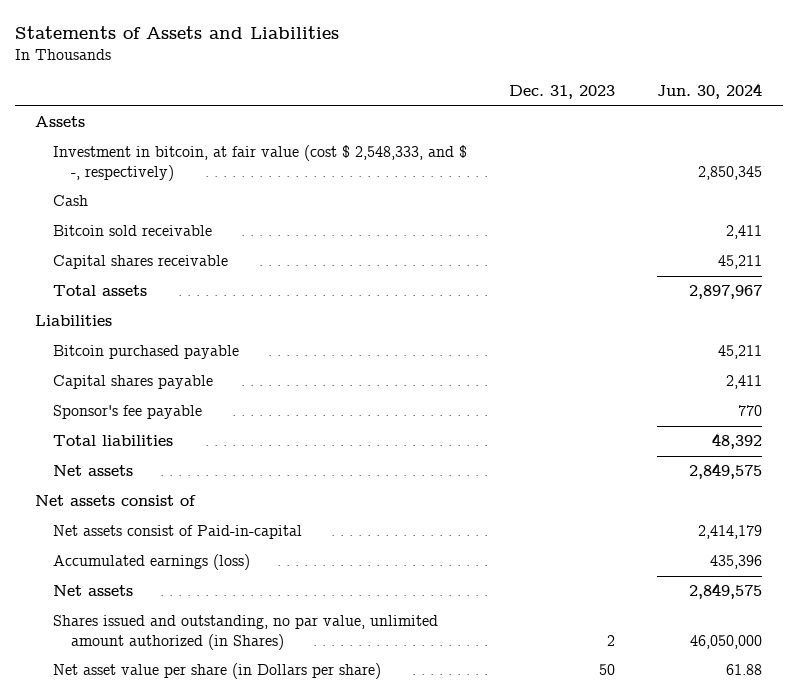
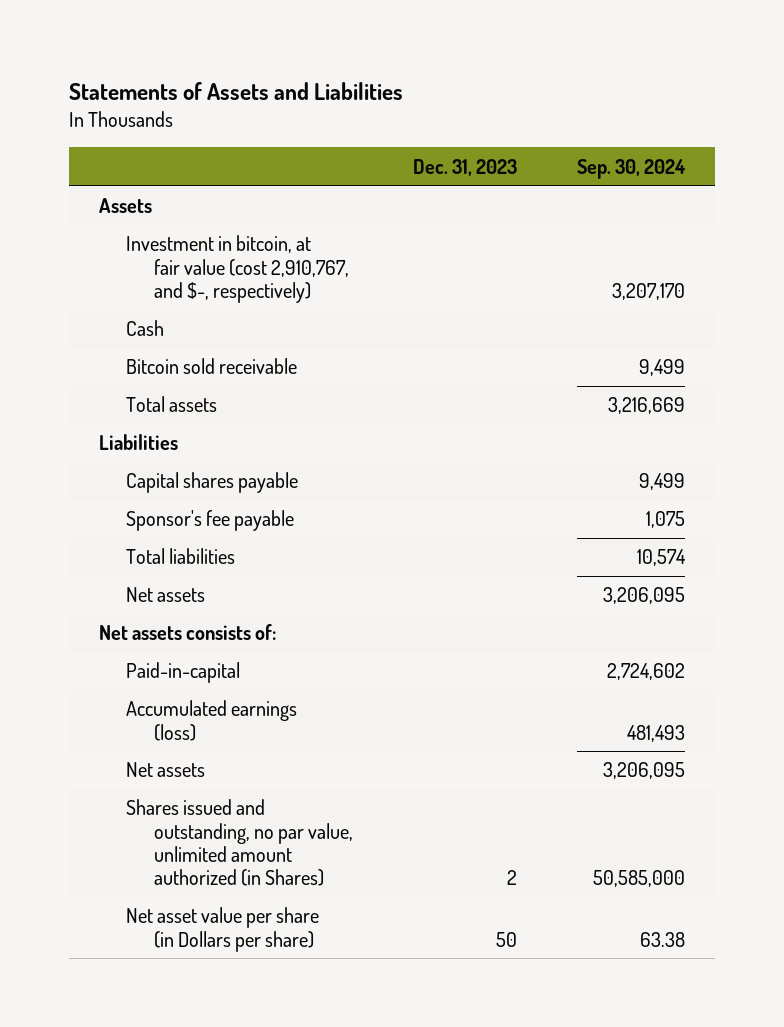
[656,83,762,100] Jun. 30, 2024 -> none
none -> [577,158,687,179] Sep. 30, 2024
[53,145,468,181] Investment in bitcoin, at fair value (cost $ 2,548,333, and $ -, respectively) -> [126,235,349,303] Investment in bitcoin, at fair value (cost 2,910,767, and $-, respectively)
[53,255,229,270] Capital shares receivable -> none
[53,345,240,360] Bitcoin purchased payable -> none
[35,495,197,507] Net assets consist of -> [98,624,276,641] Net assets consists of:
[53,525,303,540] Net assets consist of Paid-in-capital -> [126,662,241,684] Paid-in-capital

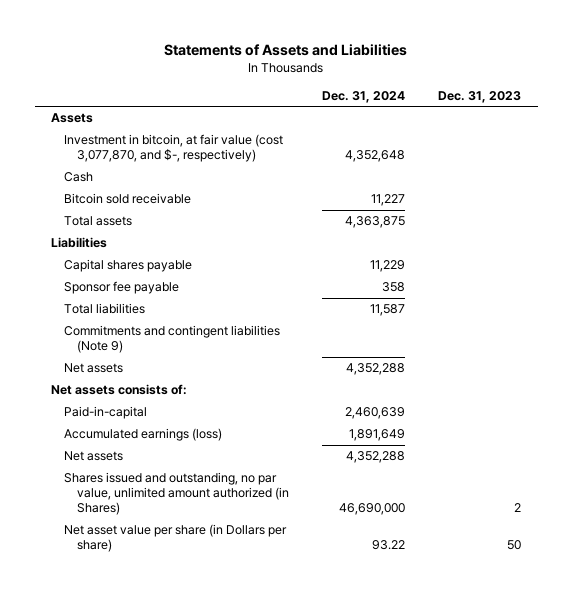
[577,158,687,179] Sep. 30, 2024 -> none
none -> [322,91,406,104] Dec. 31, 2024
[126,235,349,303] Investment in bitcoin, at fair value (cost 2,910,767, and $-, respectively) -> [64,134,284,163] Investment in bitcoin, at fair value (cost 3,077,870, and $-, respectively)
[126,510,295,532] Sponsor's fee payable -> [64,281,180,295] Sponsor fee payable
none -> [64,325,281,354] Commitments and contingent liabilities (Note 9)

